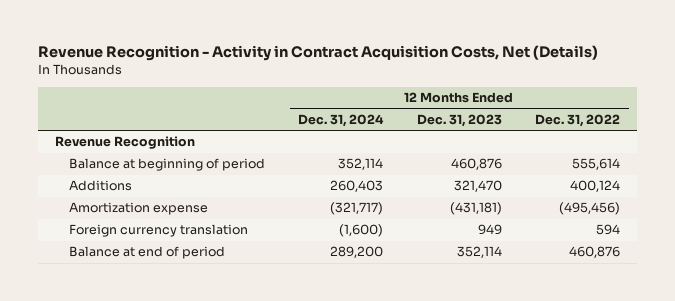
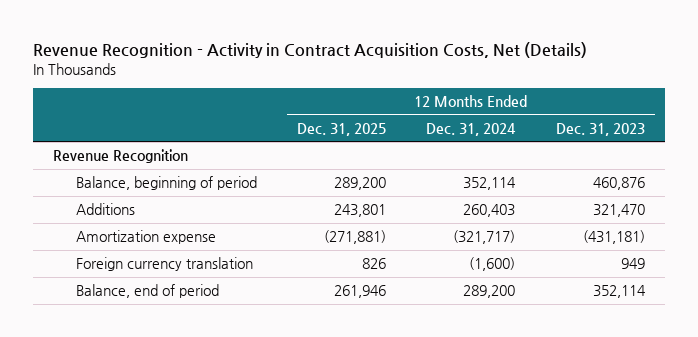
[535,114,621,128] Dec. 31, 2022 -> none
none -> [297,122,387,136] Dec. 31, 2025
[69,158,266,172] Balance at beginning of period -> [75,176,257,191] Balance, beginning of period
[69,246,226,260] Balance at end of period -> [75,284,219,299] Balance, end of period

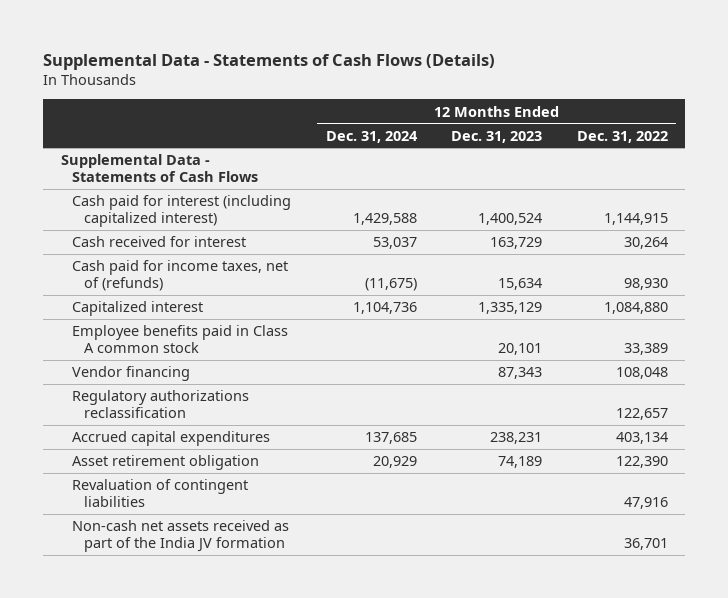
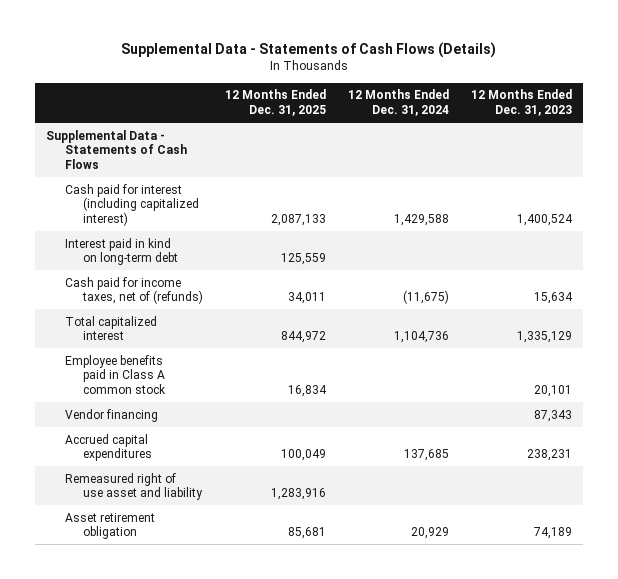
[576,130,668,143] Dec. 31, 2022 -> none
none -> [225,89,327,117] 12 Months Ended Dec. 31, 2025
[72,236,247,248] Cash received for interest -> none
none -> [64,237,179,266] Interest paid in kind on long-term debt
[72,301,204,317] Capitalized interest -> [64,315,157,341] Total capitalized interest
[72,390,250,419] Regulatory authorizations reclassification -> none
none -> [64,472,204,501] Remeasured right of use asset and liability
[72,479,249,508] Revaluation of contingent liabilities -> none
[72,520,290,553] Non-cash net assets received as part of the India JV formation -> none

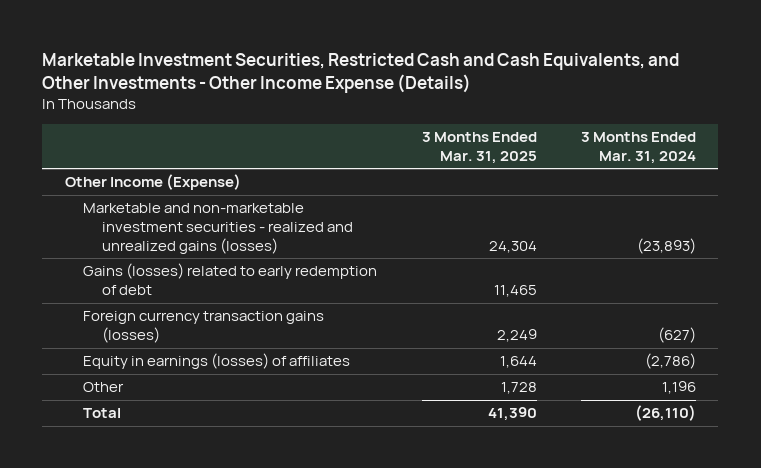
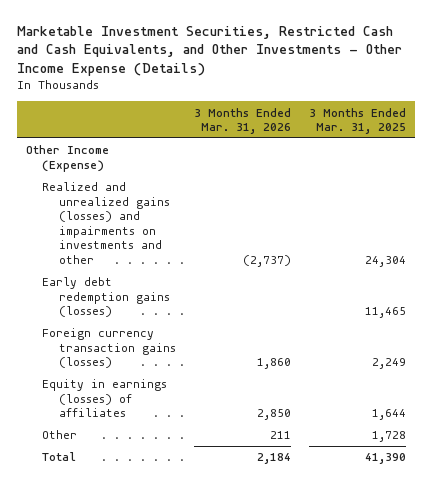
[581,132,697,164] 3 Months Ended Mar. 31, 2024 -> none
none -> [194,107,292,135] 3 Months Ended Mar. 31, 2026
[83,203,354,254] Marketable and non-marketable investment securities - realized and unrealized gains (losses) -> [42,182,171,264] Realized and unrealized gains (losses) and impairments on investments and other
[83,263,378,296] Gains (losses) related to early redemption of debt -> [42,277,171,318] Early debt redemption gains (losses)

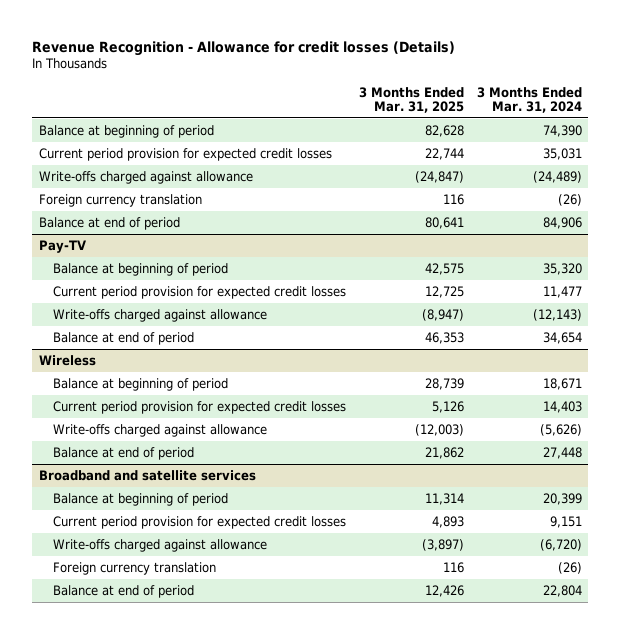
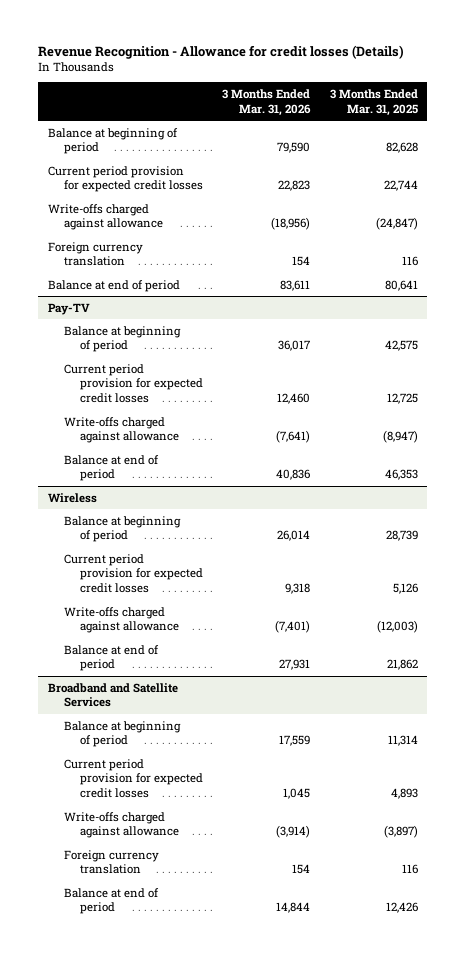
[476,86,582,113] 3 Months Ended Mar. 31, 2024 -> none
none -> [222,88,312,116] 3 Months Ended Mar. 31, 2026
[38,470,256,482] Broadband and satellite services -> [47,682,178,708] Broadband and Satellite Services

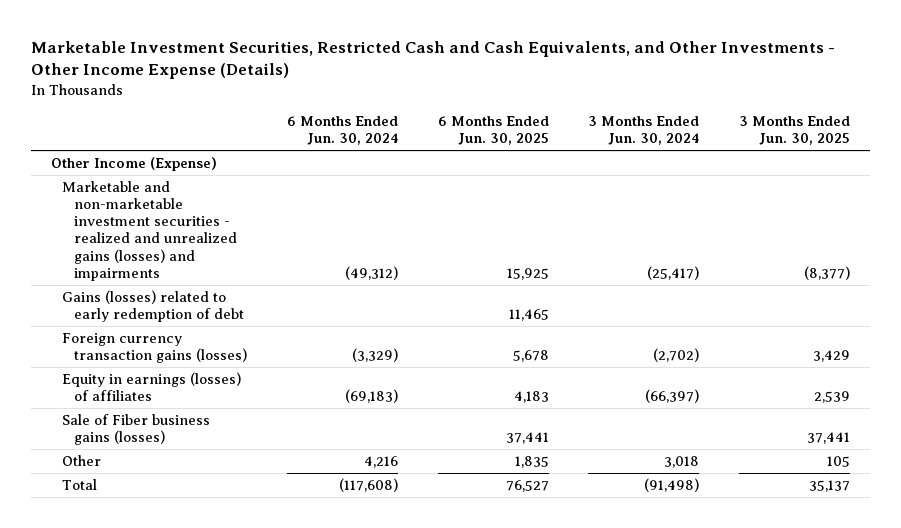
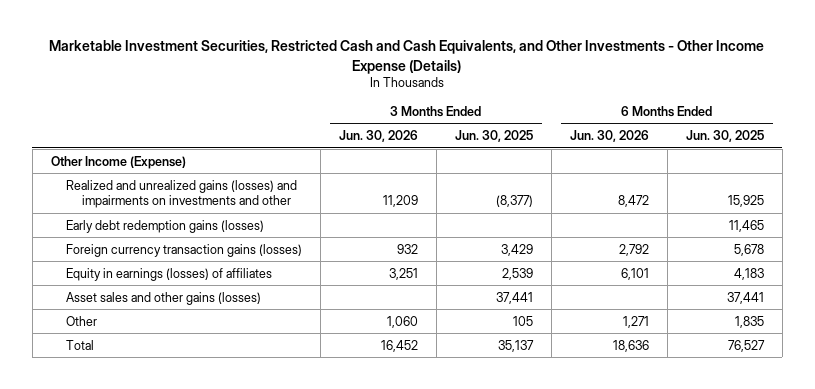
[286,116,398,146] 6 Months Ended Jun. 30, 2024 -> none
[588,116,700,146] 3 Months Ended Jun. 30, 2024 -> none
none -> [339,130,419,143] Jun. 30, 2026
none -> [570,130,650,143] Jun. 30, 2026
[62,180,238,281] Marketable and non-marketable investment securities - realized and unrealized gains (losses) and impairments -> [66,179,298,209] Realized and unrealized gains (losses) and impairments on investments and other
[62,289,245,323] Gains (losses) related to early redemption of debt -> [66,219,265,233] Early debt redemption gains (losses)
[62,413,211,446] Sale of Fiber business gains (losses) -> [66,291,262,305] Asset sales and other gains (losses)

